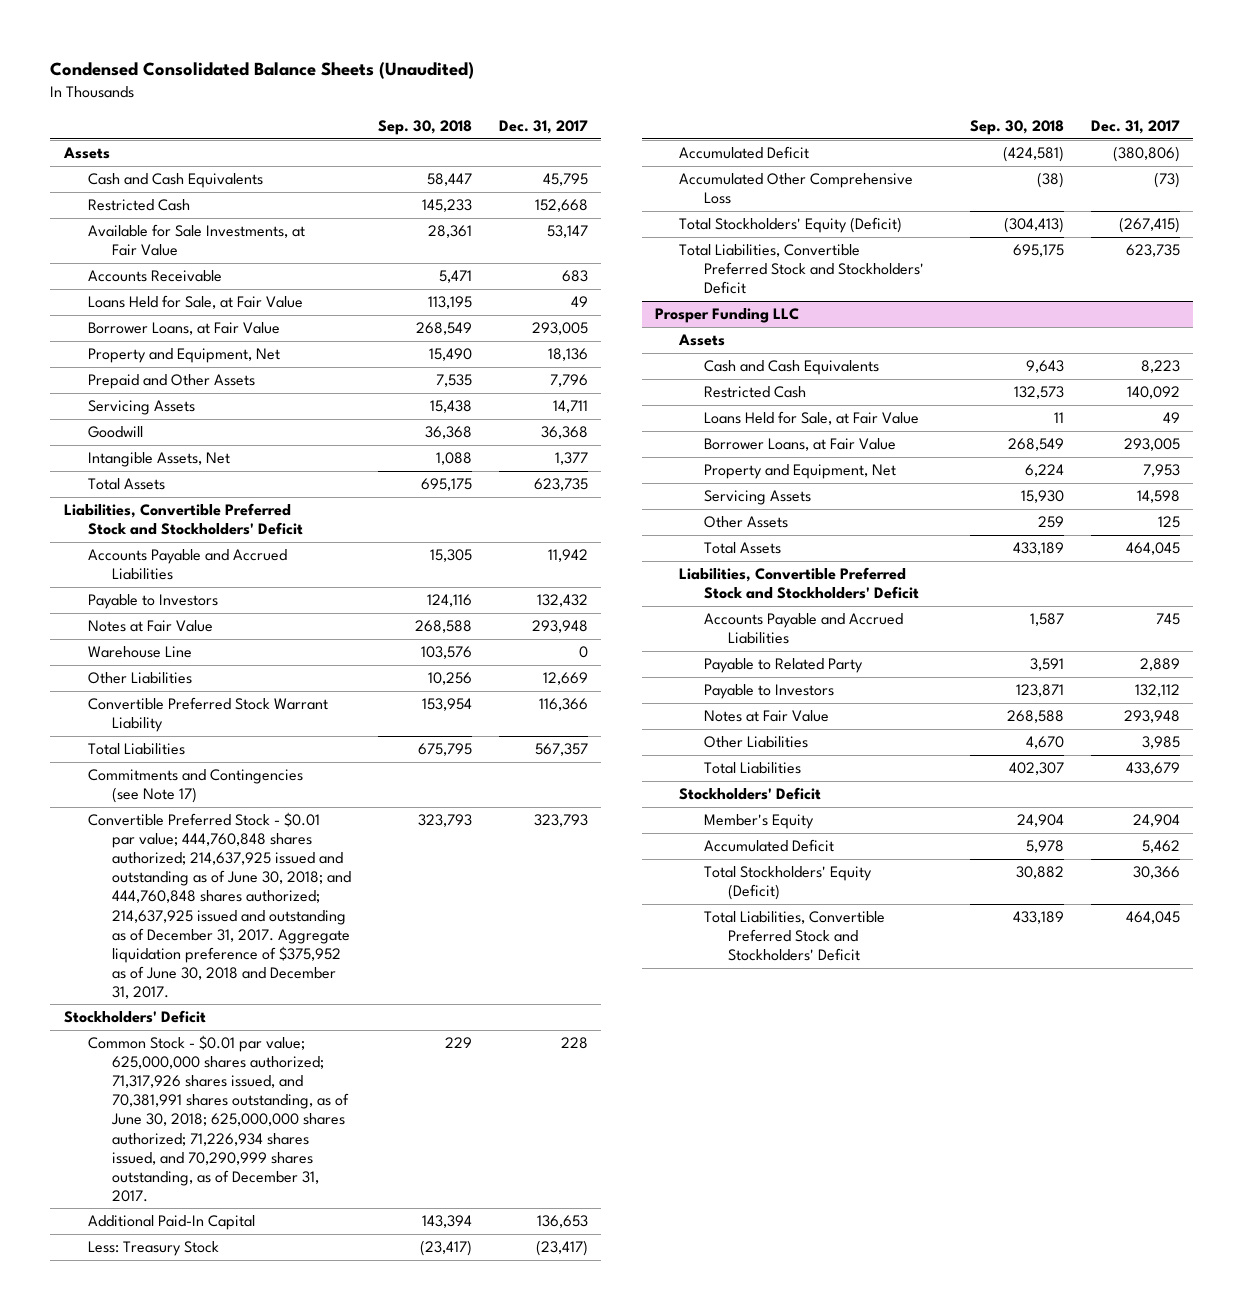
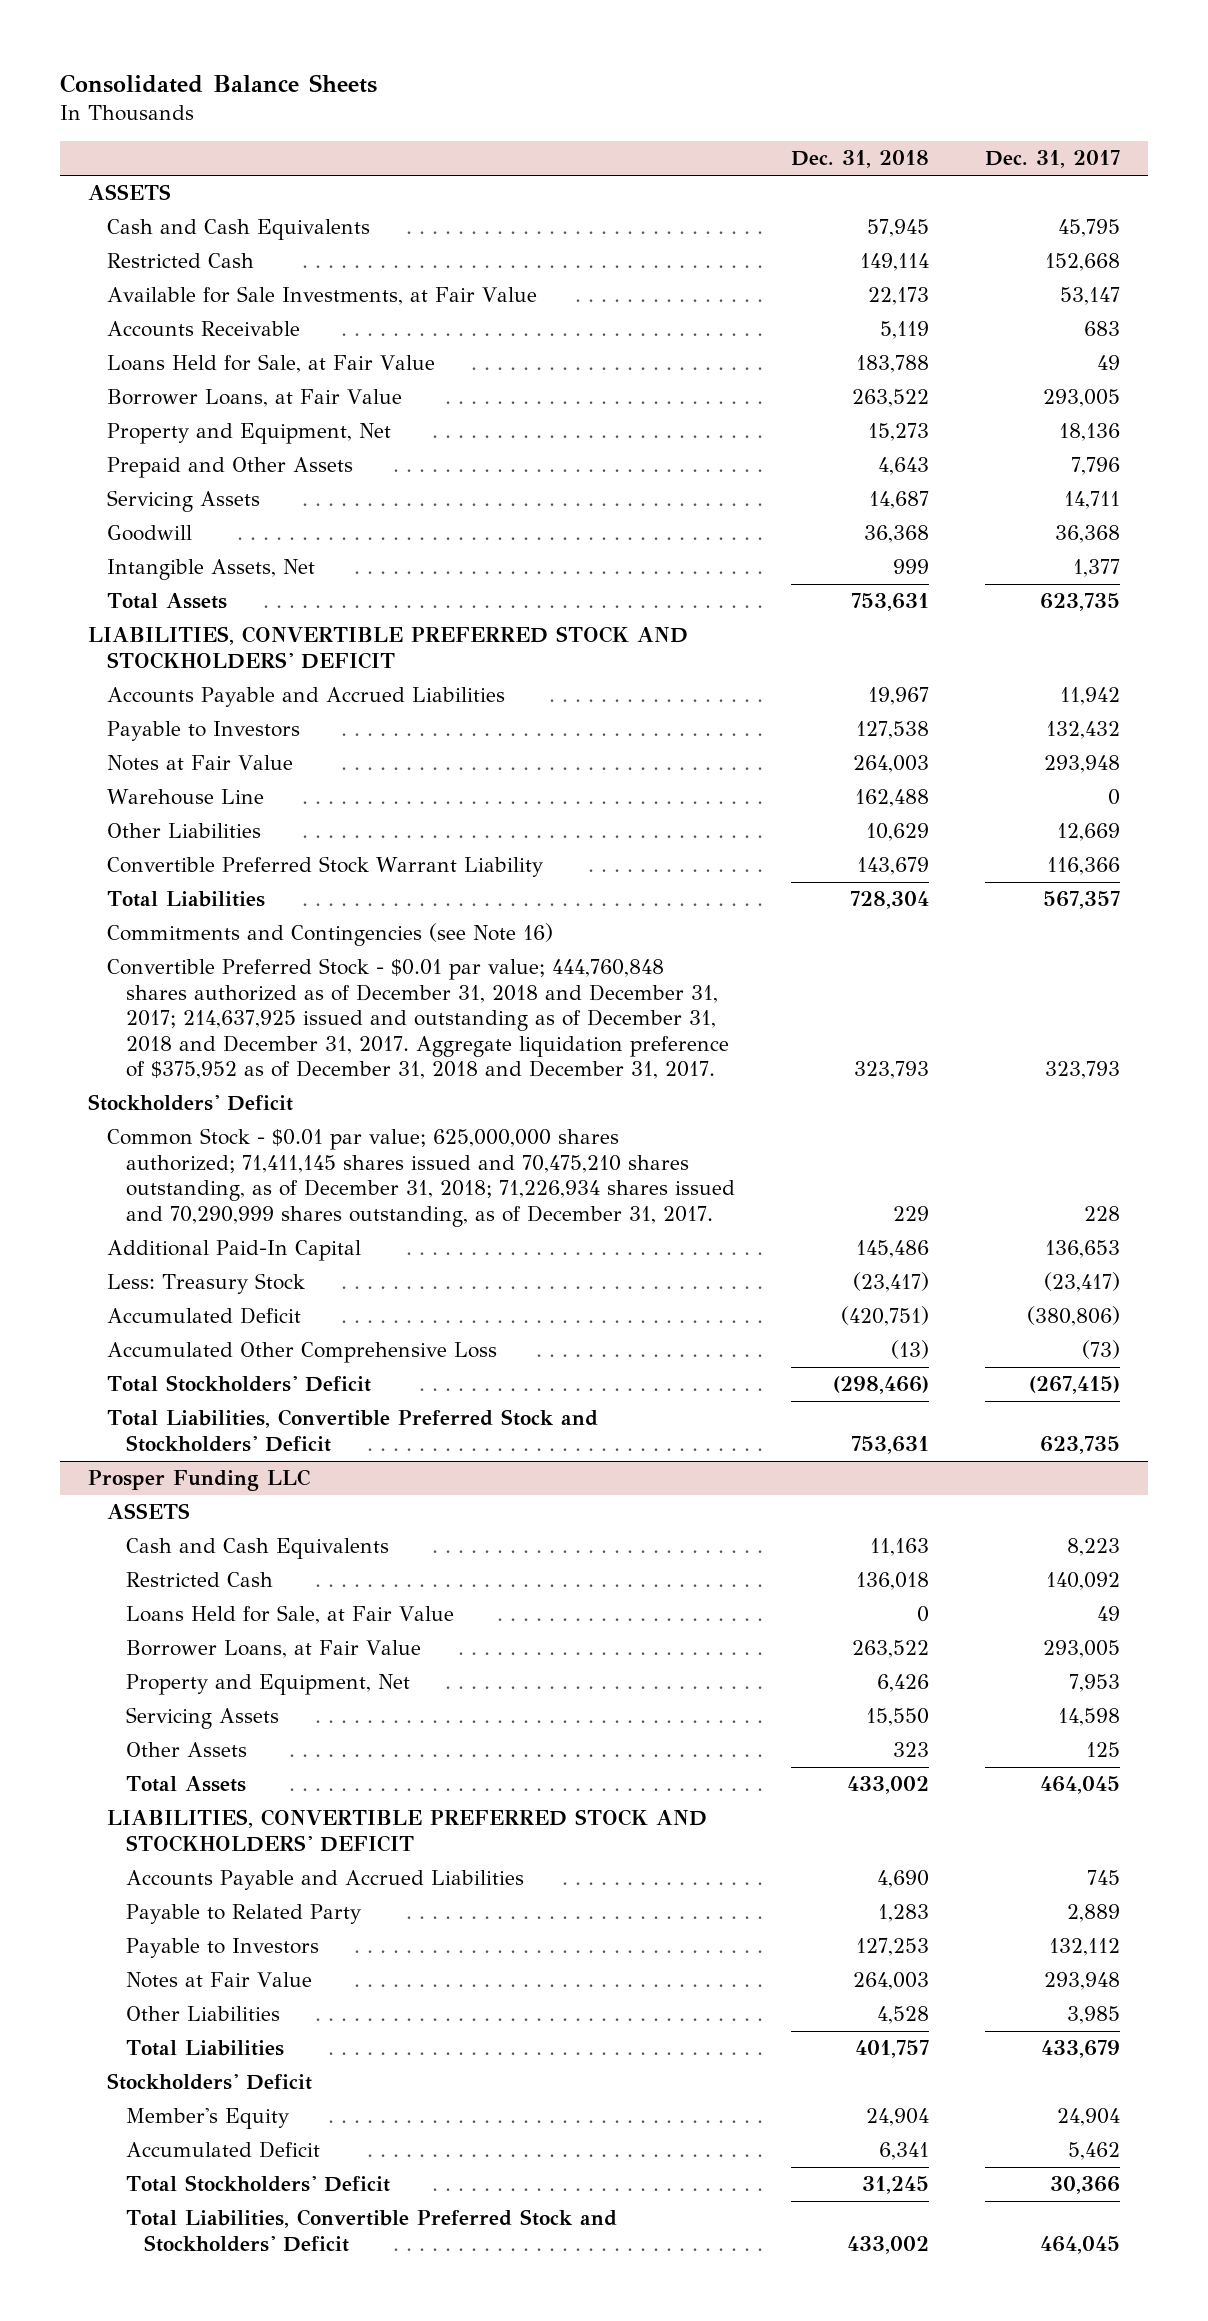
[50,62,475,80] Condensed Consolidated Balance Sheets (Unaudited) -> [60,74,378,94] Consolidated Balance Sheets
[377,120,472,136] Sep. 30, 2018 -> none
none -> [790,150,929,169] Dec. 31, 2018
[62,147,110,160] Assets -> [88,184,172,201] ASSETS
[63,503,303,536] Liabilities, Convertible Preferred Stock and Stockholders' Deficit -> [88,626,689,669] LIABILITIES, CONVERTIBLE PREFERRED STOCK AND STOCKHOLDERS' DEFICIT
[87,769,303,804] Commitments and Contingencies (see Note 17) -> [106,923,553,947] Commitments and Contingencies (see Note 16)
[87,812,351,999] Convertible Preferred Stock - $0.01 par value; 444,760,848 shares authorized; 214,637,925 issued and outstanding as of June 30, 2018; and 444,760,848 shares authorized; 214,637,925 issued and outstanding as of December 31, 2017. Aggregate liquidation preference of $375,952 as of June 30, 2018 and December 31, 2017. -> [106,958,729,1080] Convertible Preferred Stock - $0.01 par value; 444,760,848 shares authorized as of December 31, 2018 and December 31, 2017; 214,637,925 issued and outstanding as of December 31, 2018 and December 31, 2017. Aggregate liquidation preference of $375,952 as of December 31, 2018 and December 31, 2017.
[87,1035,349,1202] Common Stock - $0.01 par value; 625,000,000 shares authorized; 71,317,926 shares issued, and 70,381,991 shares outstanding, as of June 30, 2018; 625,000,000 shares authorized; 71,226,934 shares issued, and 70,290,999 shares outstanding, as of December 31, 2017. -> [106,1128,735,1227] Common Stock - $0.01 par value; 625,000,000 shares authorized; 71,411,145 shares issued and 70,475,210 shares outstanding, as of December 31, 2018; 71,226,934 shares issued and 70,290,999 shares outstanding, as of December 31, 2017.
[679,217,903,234] Total Stockholders' Equity (Deficit) -> [106,1375,371,1393] Total Stockholders' Deficit
[678,334,726,347] Assets -> [106,1503,190,1520] ASSETS
[679,567,919,600] Liabilities, Convertible Preferred Stock and Stockholders' Deficit -> [106,1809,707,1852] LIABILITIES, CONVERTIBLE PREFERRED STOCK AND STOCKHOLDERS' DEFICIT
[703,866,872,901] Total Stockholders' Equity (Deficit) -> [125,2175,390,2193] Total Stockholders' Deficit

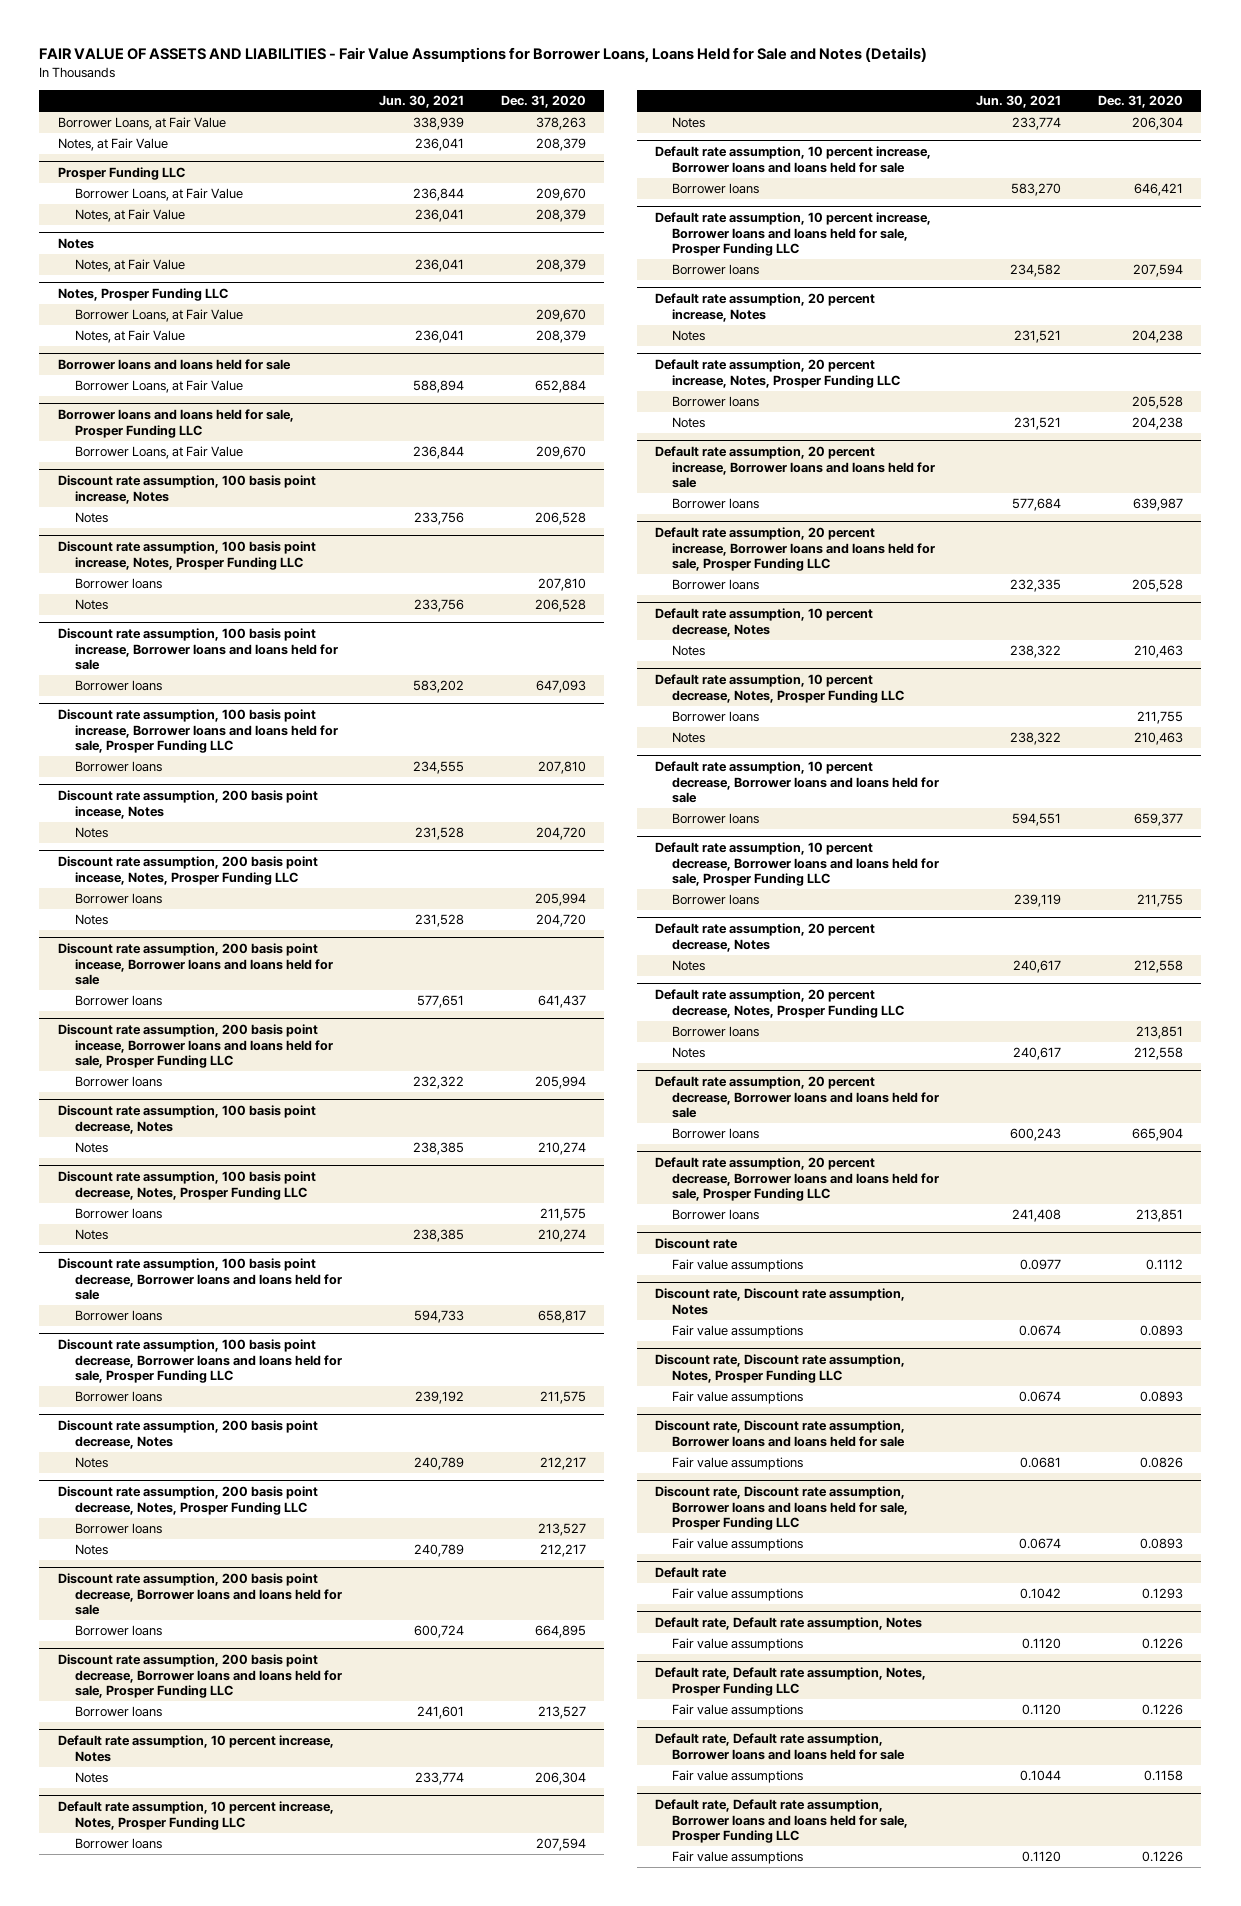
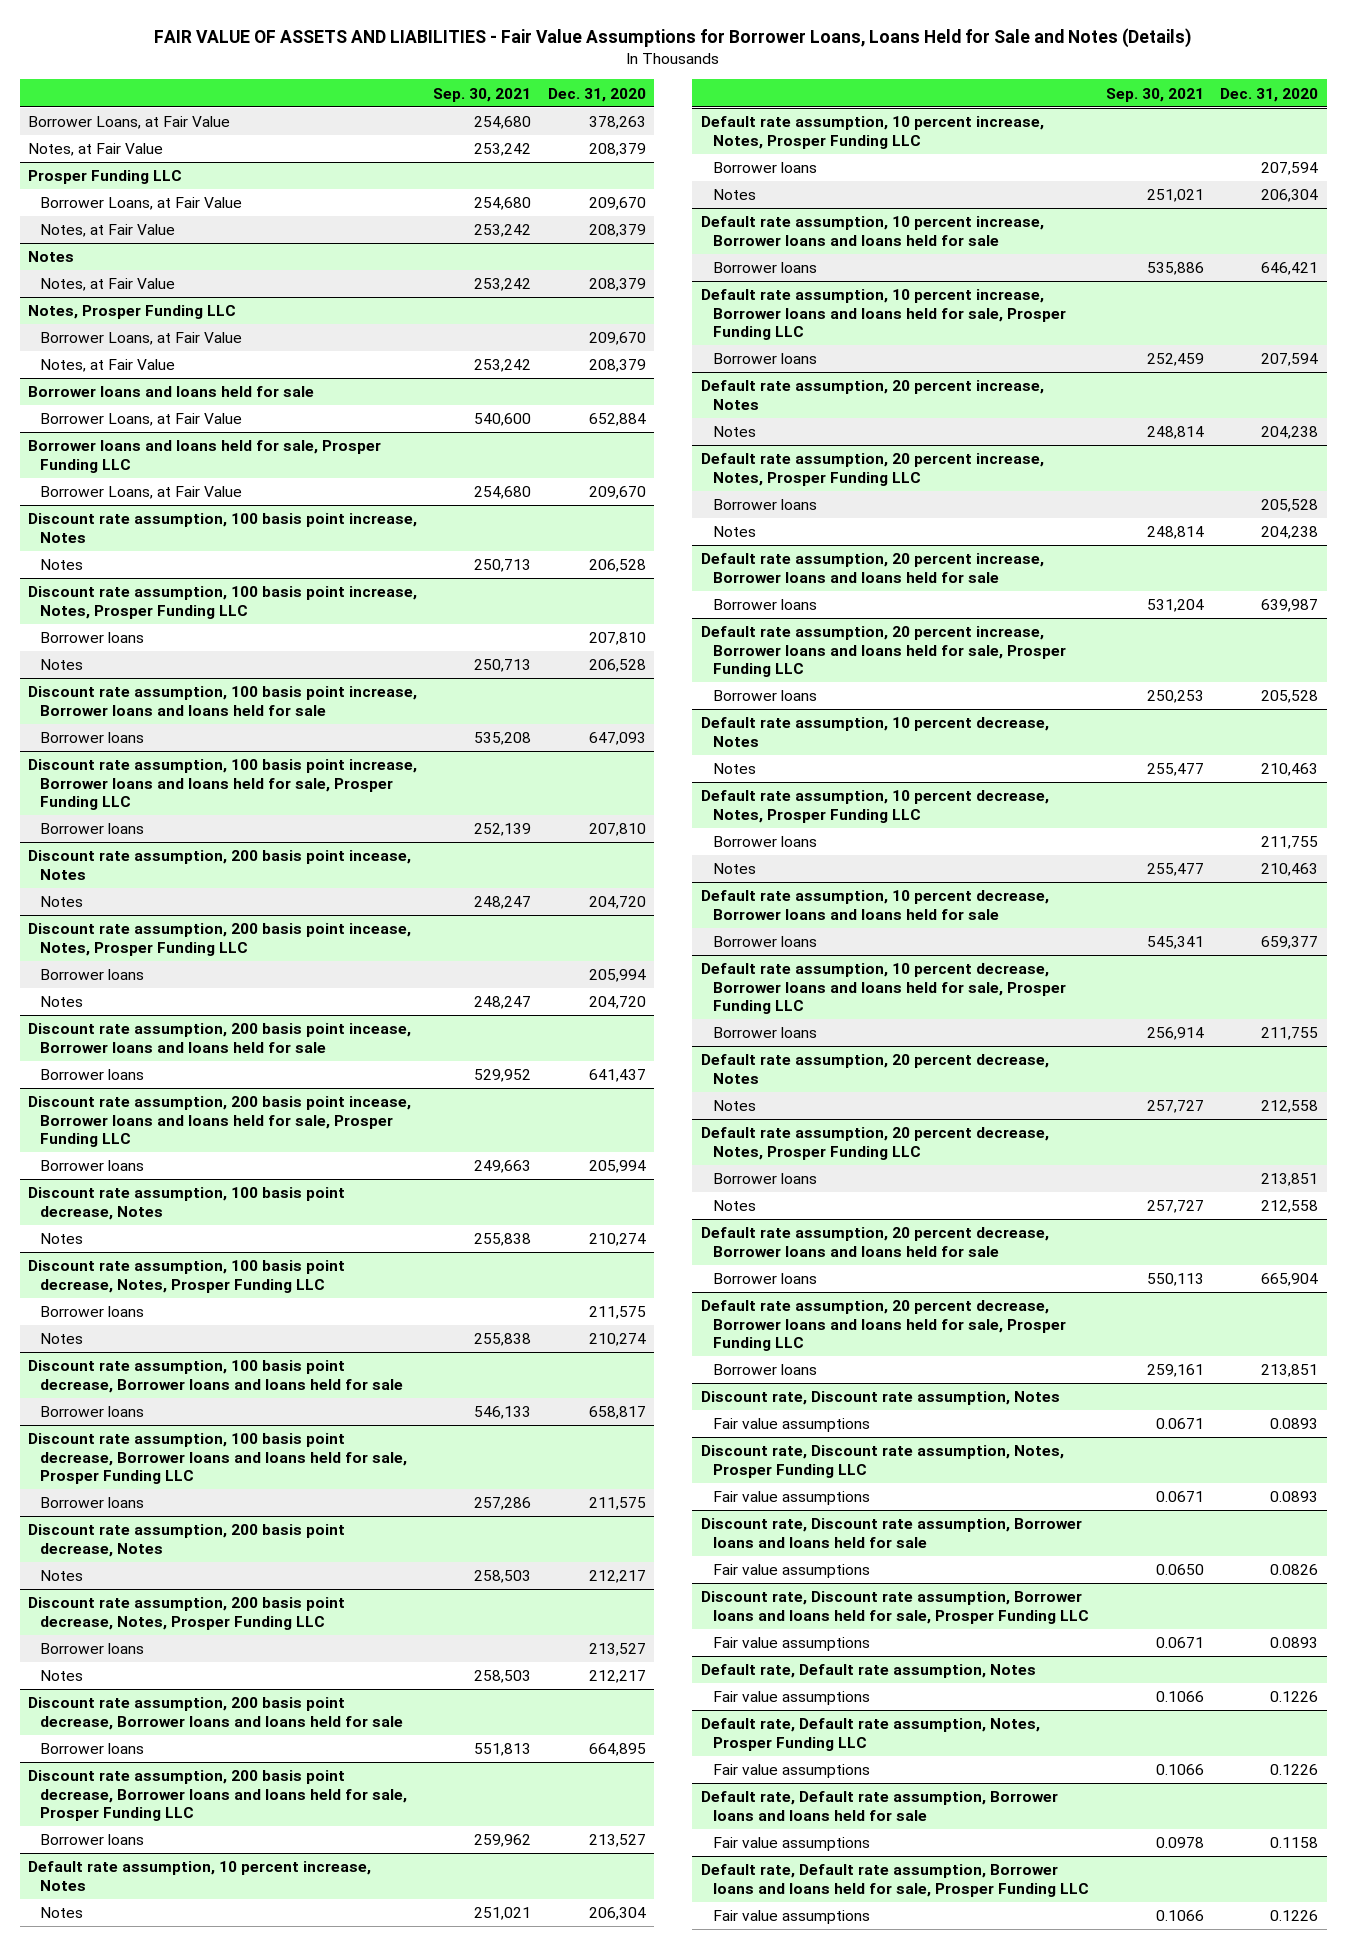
[378,95,464,109] Jun. 30, 2021 -> none
none -> [433,87,532,102] Sep. 30, 2021
[654,1238,738,1250] Discount rate -> none
[672,1259,804,1273] Fair value assumptions -> none
[654,1567,727,1579] Default rate -> none
[672,1588,804,1602] Fair value assumptions -> none

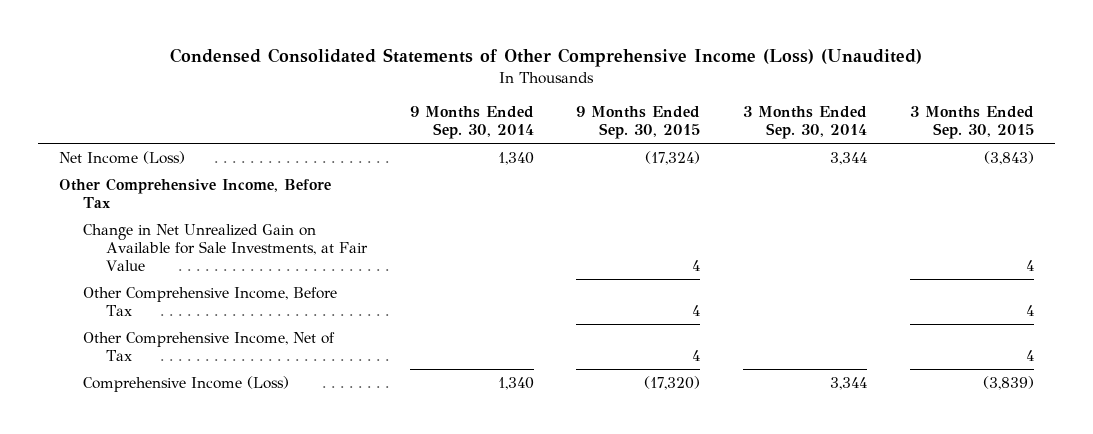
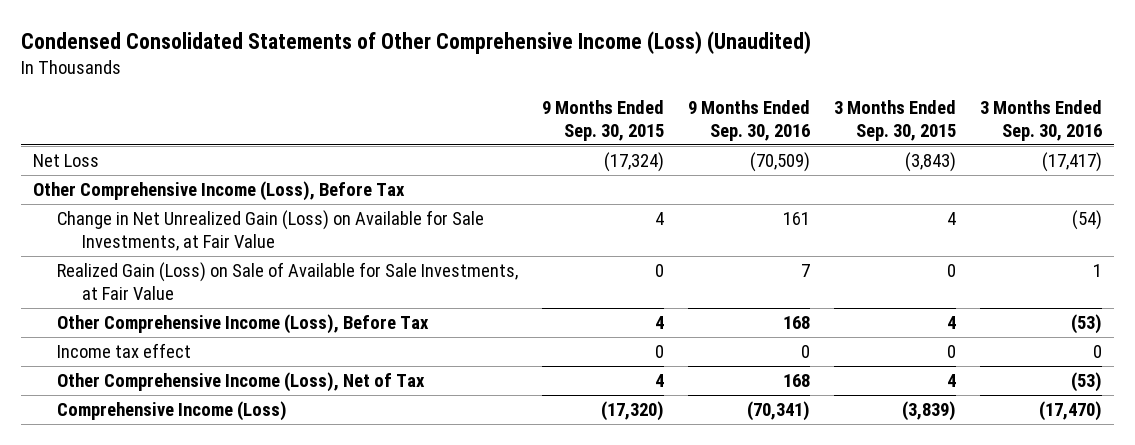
[409,106,534,139] 9 Months Ended Sep. 30, 2014 -> none
[743,106,868,139] 3 Months Ended Sep. 30, 2014 -> none
none -> [688,99,811,141] 9 Months Ended Sep. 30, 2016
none -> [980,99,1103,141] 3 Months Ended Sep. 30, 2016
[58,150,185,164] Net Income (Loss) -> [32,154,99,168] Net Loss
[58,177,331,208] Other Comprehensive Income, Before Tax -> [32,181,405,202] Other Comprehensive Income (Loss), Before Tax
[82,223,369,271] Change in Net Unrealized Gain on Available for Sale Investments, at Fair Value -> [57,210,485,251] Change in Net Unrealized Gain (Loss) on Available for Sale Investments, at Fair Value
none -> [57,262,519,300] Realized Gain (Loss) on Sale of Available for Sale Investments, at Fair Value
[82,286,337,316] Other Comprehensive Income, Before Tax -> [57,314,430,335] Other Comprehensive Income (Loss), Before Tax
none -> [57,343,192,359] Income tax effect
[82,331,335,361] Other Comprehensive Income, Net of Tax -> [57,372,426,393] Other Comprehensive Income (Loss), Net of Tax

